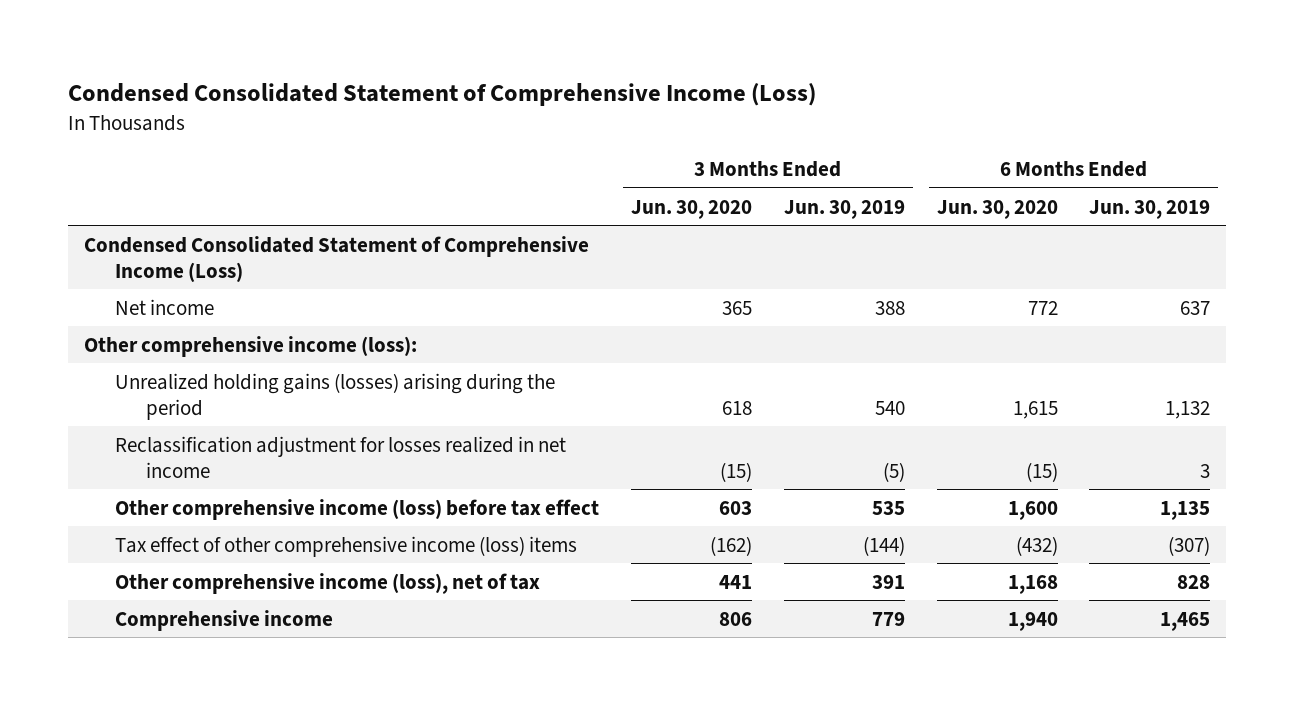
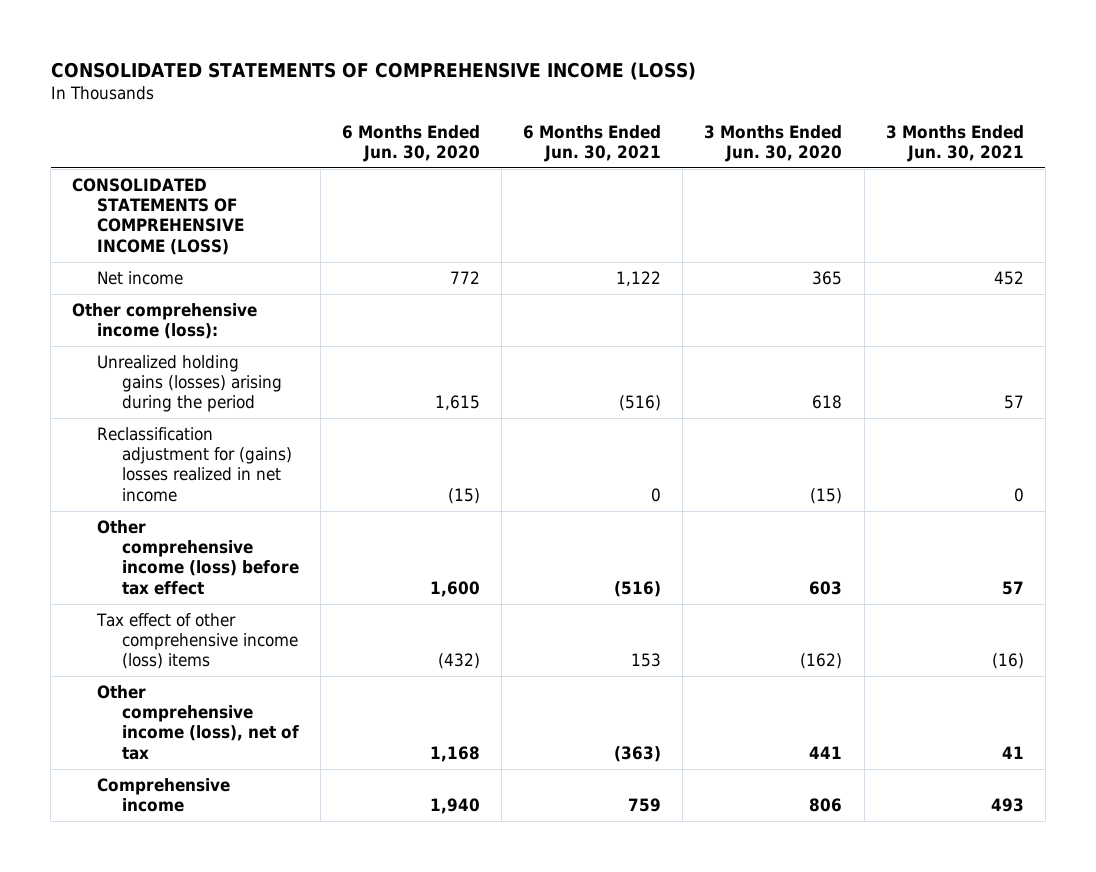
[68,83,817,107] Condensed Consolidated Statement of Comprehensive Income (Loss) -> [50,61,696,80] CONSOLIDATED STATEMENTS OF COMPREHENSIVE INCOME (LOSS)
[783,199,905,219] Jun. 30, 2019 -> none
[1089,199,1211,219] Jun. 30, 2019 -> none
none -> [523,124,662,162] 6 Months Ended Jun. 30, 2021
none -> [885,124,1024,162] 3 Months Ended Jun. 30, 2021
[84,235,590,282] Condensed Consolidated Statement of Comprehensive Income (Loss) -> [72,178,244,255] CONSOLIDATED STATEMENTS OF COMPREHENSIVE INCOME (LOSS)
[115,435,567,478] Reclassification adjustment for losses realized in net income -> [96,427,292,502] Reclassification adjustment for (gains) losses realized in net income

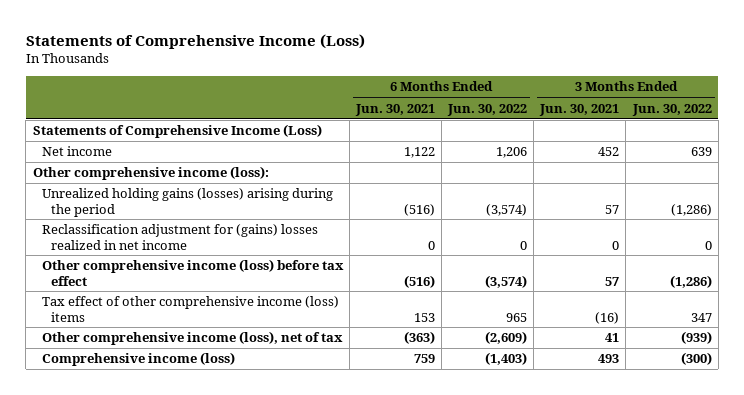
[50,61,696,80] CONSOLIDATED STATEMENTS OF COMPREHENSIVE INCOME (LOSS) -> [25,33,365,49] Statements of Comprehensive Income (Loss)
[341,124,480,162] 6 Months Ended Jun. 30, 2020 -> none
[704,124,843,162] 3 Months Ended Jun. 30, 2020 -> none
none -> [447,103,528,116] Jun. 30, 2022
none -> [631,103,712,116] Jun. 30, 2022
[72,178,244,255] CONSOLIDATED STATEMENTS OF COMPREHENSIVE INCOME (LOSS) -> [32,124,322,139] Statements of Comprehensive Income (Loss)
[96,778,230,813] Comprehensive income -> [41,352,235,367] Comprehensive income (loss)

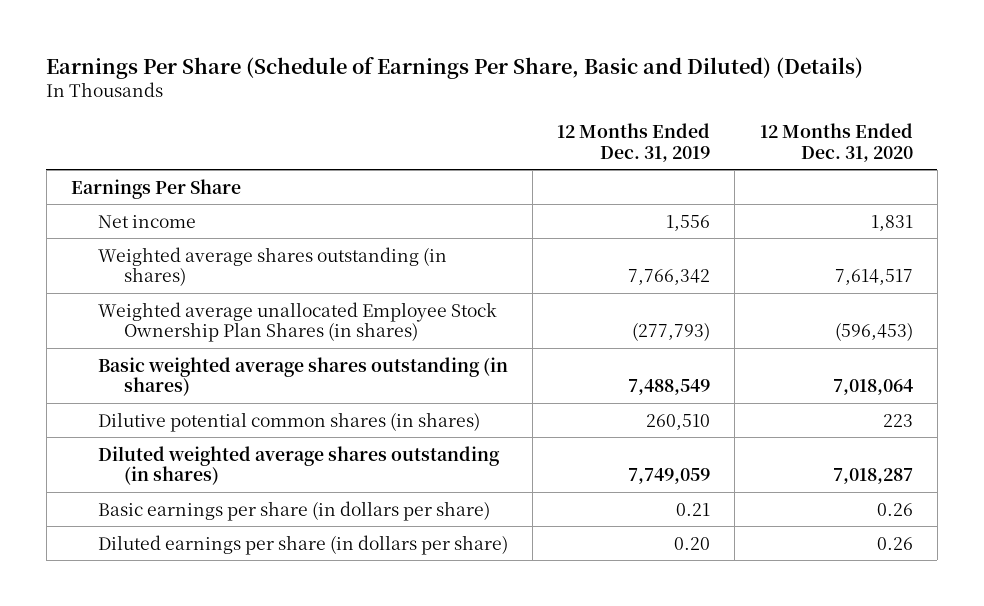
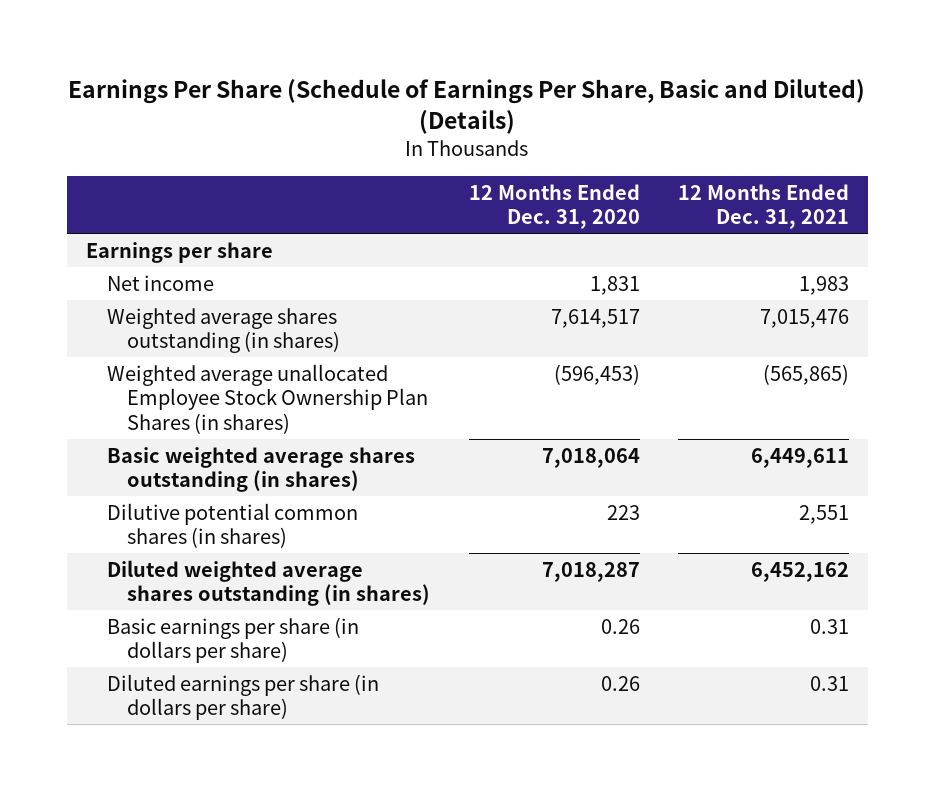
[557,123,711,162] 12 Months Ended Dec. 31, 2019 -> none
none -> [677,183,849,230] 12 Months Ended Dec. 31, 2021
[71,178,242,199] Earnings Per Share -> [85,241,273,263] Earnings per share

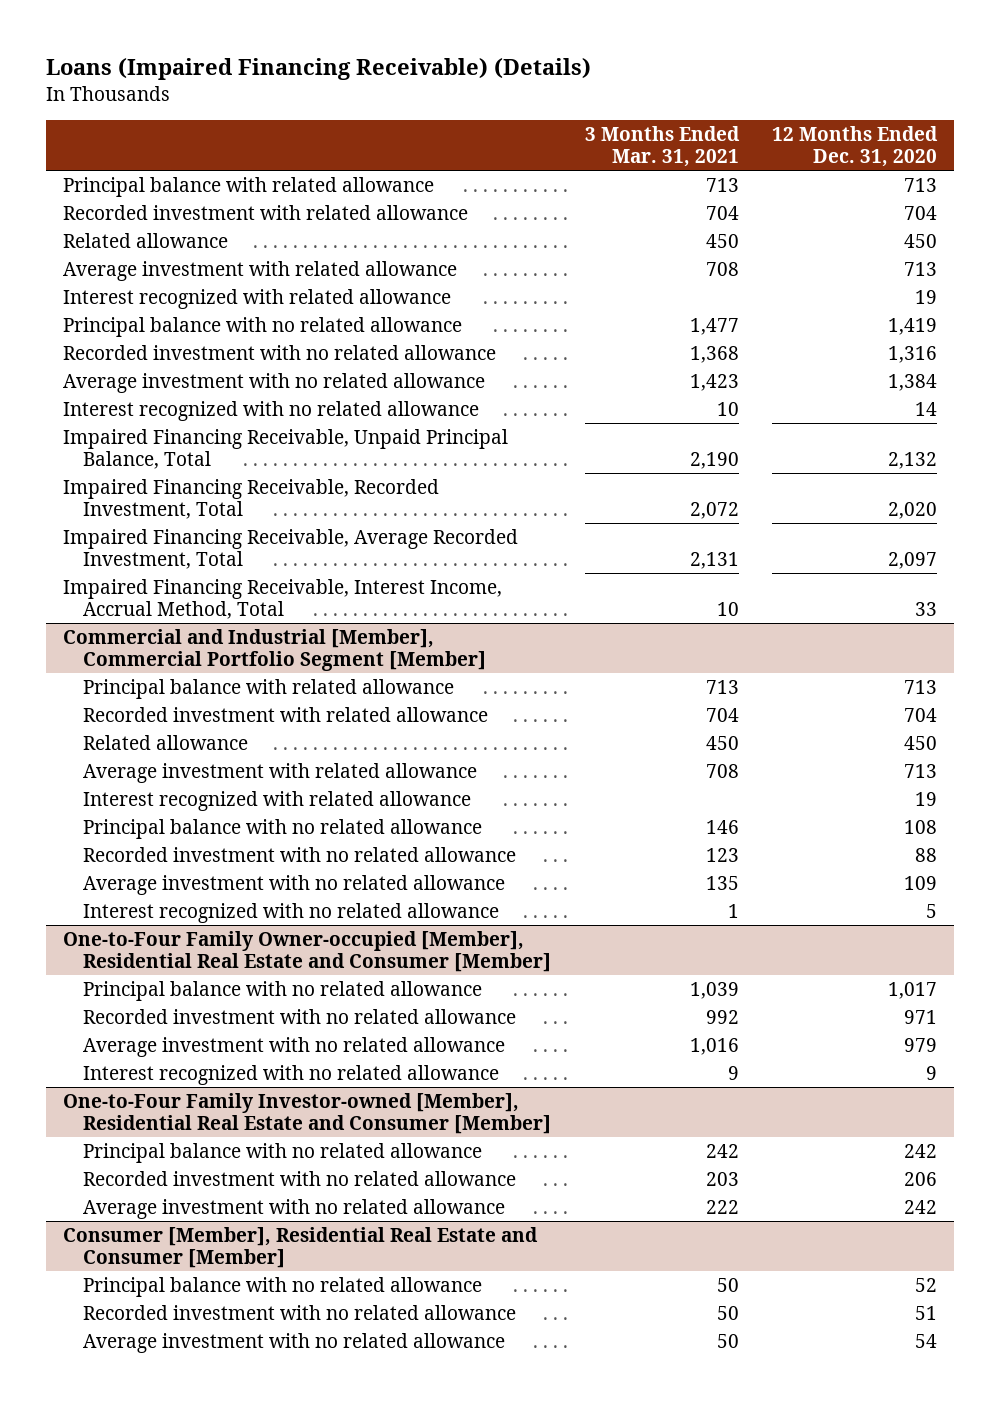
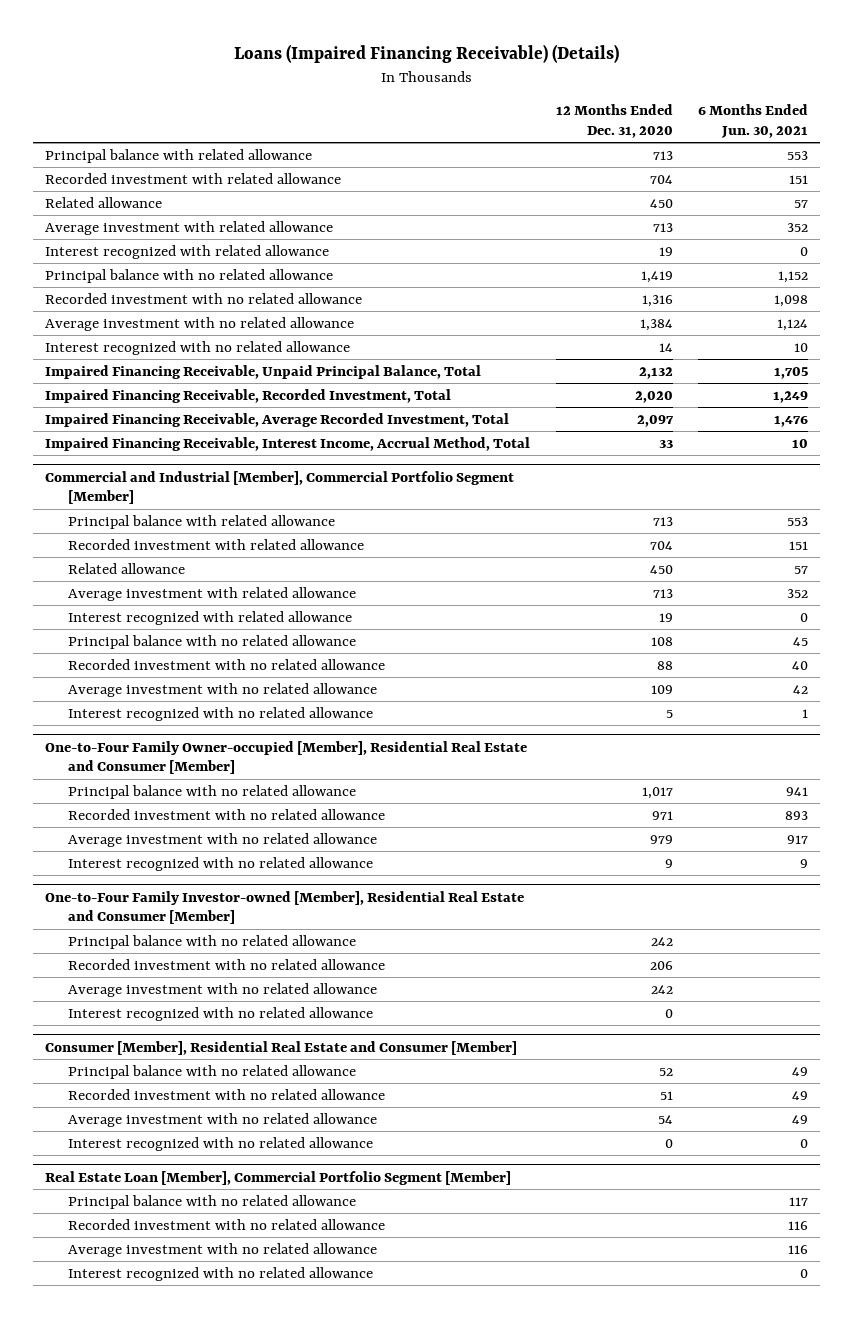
[584,125,740,168] 3 Months Ended Mar. 31, 2021 -> none
none -> [697,104,808,139] 6 Months Ended Jun. 30, 2021
none -> [67,1006,373,1021] Interest recognized with no related allowance
none -> [67,1136,373,1151] Interest recognized with no related allowance
none -> [45,1170,512,1185] Real Estate Loan [Member], Commercial Portfolio Segment [Member]
none -> [67,1194,356,1209] Principal balance with no related allowance
none -> [67,1218,385,1230] Recorded investment with no related allowance
none -> [67,1242,377,1257] Average investment with no related allowance
none -> [67,1266,373,1281] Interest recognized with no related allowance

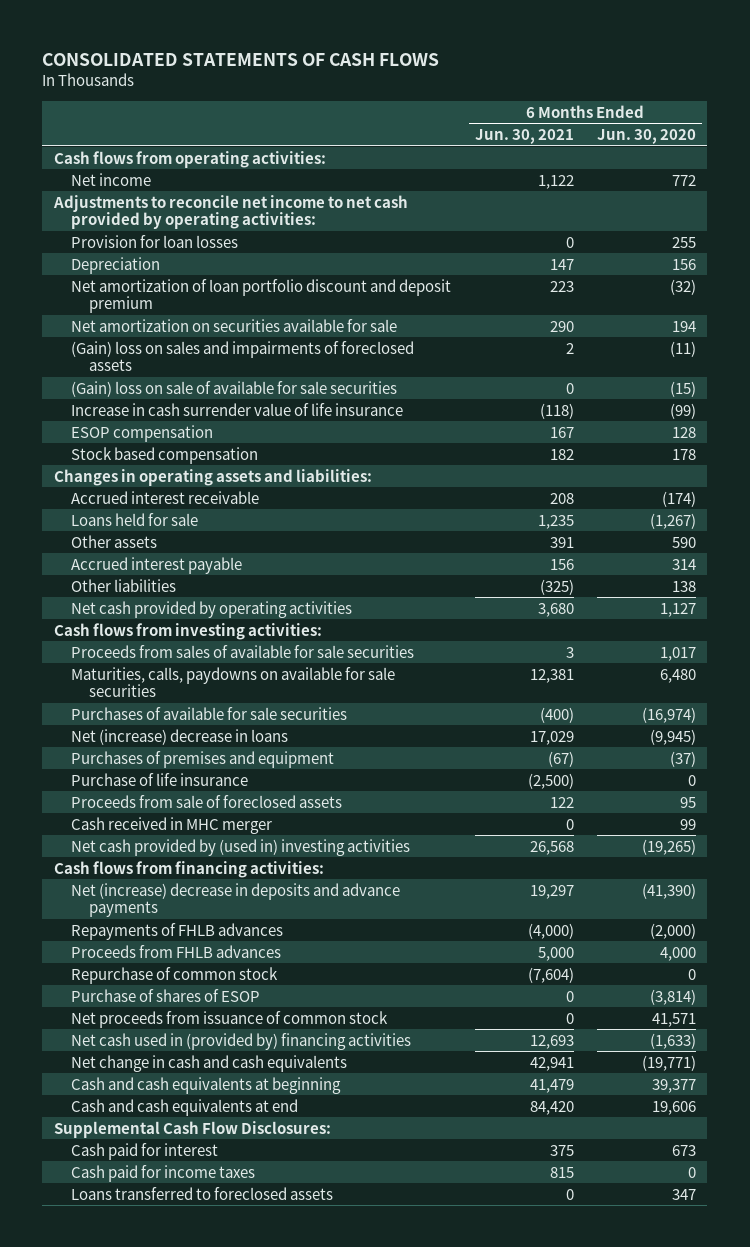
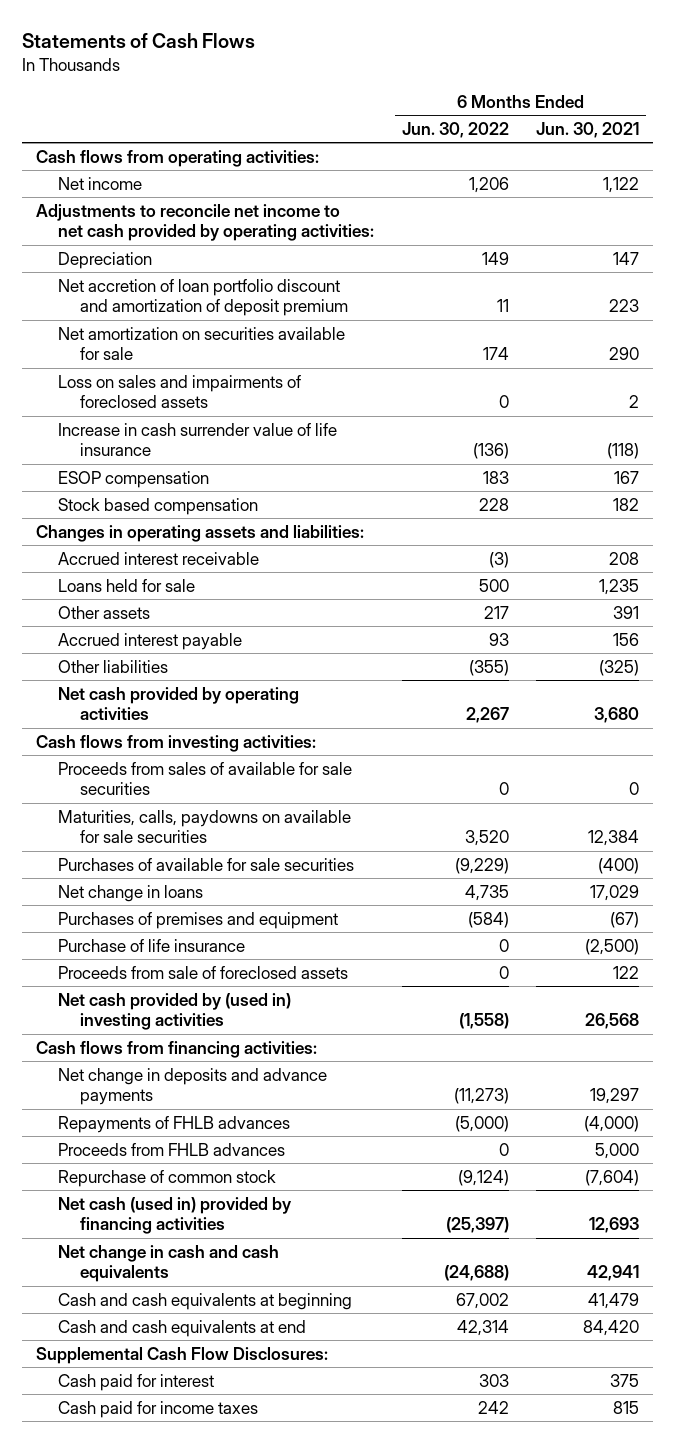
[42,52,440,66] CONSOLIDATED STATEMENTS OF CASH FLOWS -> [21,33,255,49] Statements of Cash Flows
[596,128,696,144] Jun. 30, 2020 -> none
none -> [401,121,509,138] Jun. 30, 2022
[71,234,239,248] Provision for loan losses -> none
[71,278,452,314] Net amortization of loan portfolio discount and deposit premium -> [57,278,349,317] Net accretion of loan portfolio discount and amortization of deposit premium
[71,380,398,397] (Gain) loss on sale of available for sale securities -> none
[71,340,415,372] (Gain) loss on sales and impairments of foreclosed assets -> [57,374,301,409] Loss on sales and impairments of foreclosed assets
[565,646,574,658] 3 -> [629,782,640,796] 0
[529,668,574,683] 12,381 -> [588,830,640,847] 12,384
[71,728,289,745] Net (increase) decrease in loans -> [57,884,203,902] Net change in loans
[71,816,273,834] Cash received in MHC merger -> none
[71,882,401,918] Net (increase) decrease in deposits and advance payments -> [57,1067,327,1106] Net change in deposits and advance payments
[71,988,261,1002] Purchase of shares of ESOP -> none
[71,1010,389,1028] Net proceeds from issuance of common stock -> none
[71,1032,412,1050] Net cash used in (provided by) financing activities -> [57,1196,292,1235] Net cash (used in) provided by financing activities
[71,1186,334,1200] Loans transferred to foreclosed assets -> none

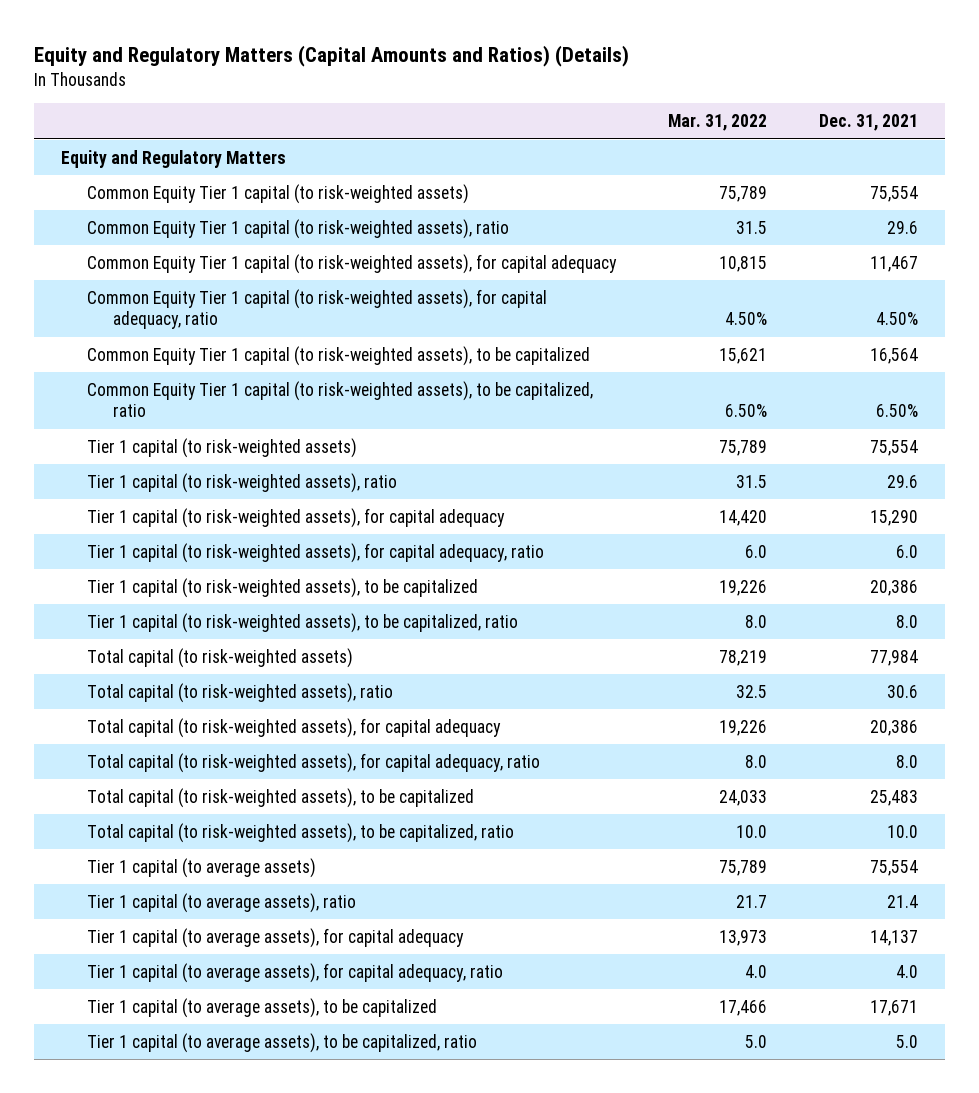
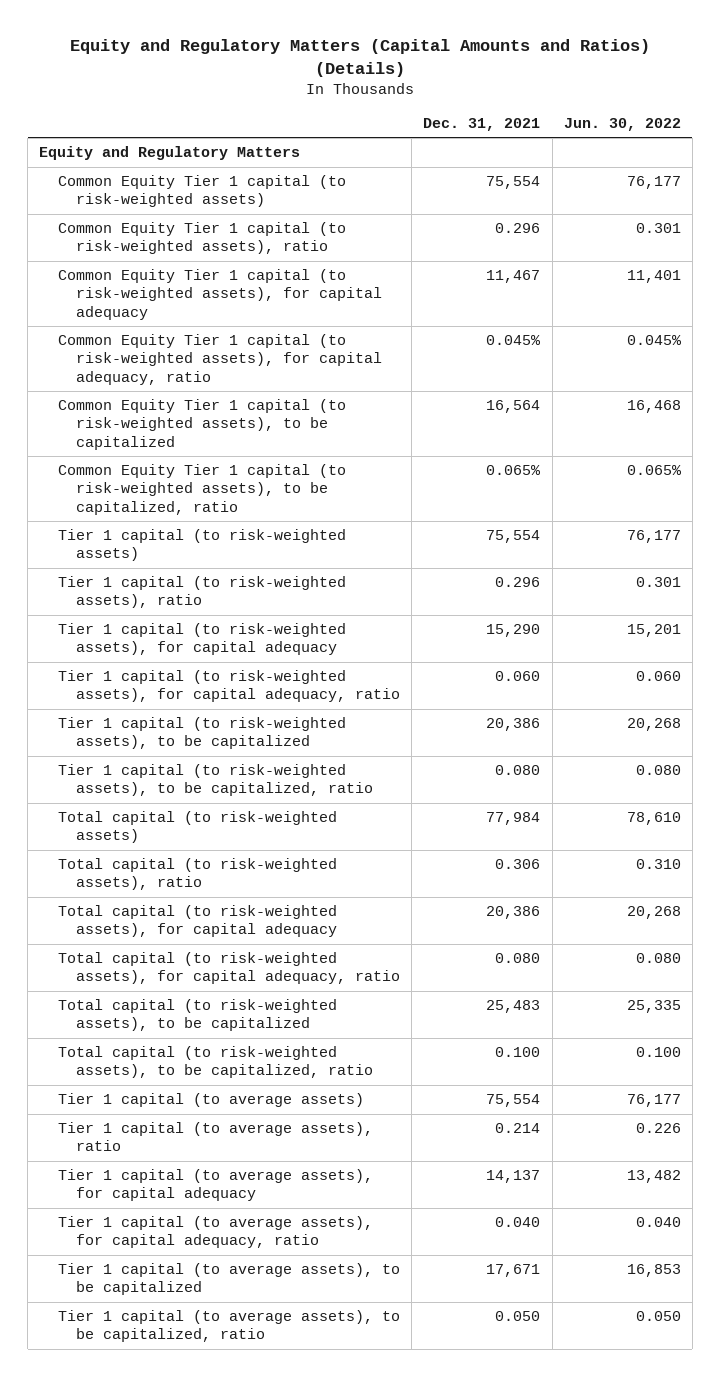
[668,114,768,132] Mar. 31, 2022 -> none
none -> [563,117,681,131] Jun. 30, 2022
[887,220,919,234] 29.6 -> [495,223,541,234] 0.296
[876,312,919,326] 4.50% -> [486,335,542,346] 0.045%
[876,404,919,418] 6.50% -> [486,465,542,476] 0.065%
[887,474,919,488] 29.6 -> [495,577,541,588] 0.296
[896,544,919,558] 6.0 -> [495,671,541,682] 0.060
[896,614,919,628] 8.0 -> [495,765,541,776] 0.080
[887,684,919,698] 30.6 -> [495,859,541,870] 0.306
[896,754,919,768] 8.0 -> [495,953,541,964] 0.080
[887,824,919,838] 10.0 -> [495,1047,541,1058] 0.100
[887,894,919,908] 21.4 -> [495,1123,541,1134] 0.214
[896,964,919,978] 4.0 -> [495,1217,541,1228] 0.040
[896,1034,919,1048] 5.0 -> [495,1311,541,1322] 0.050

